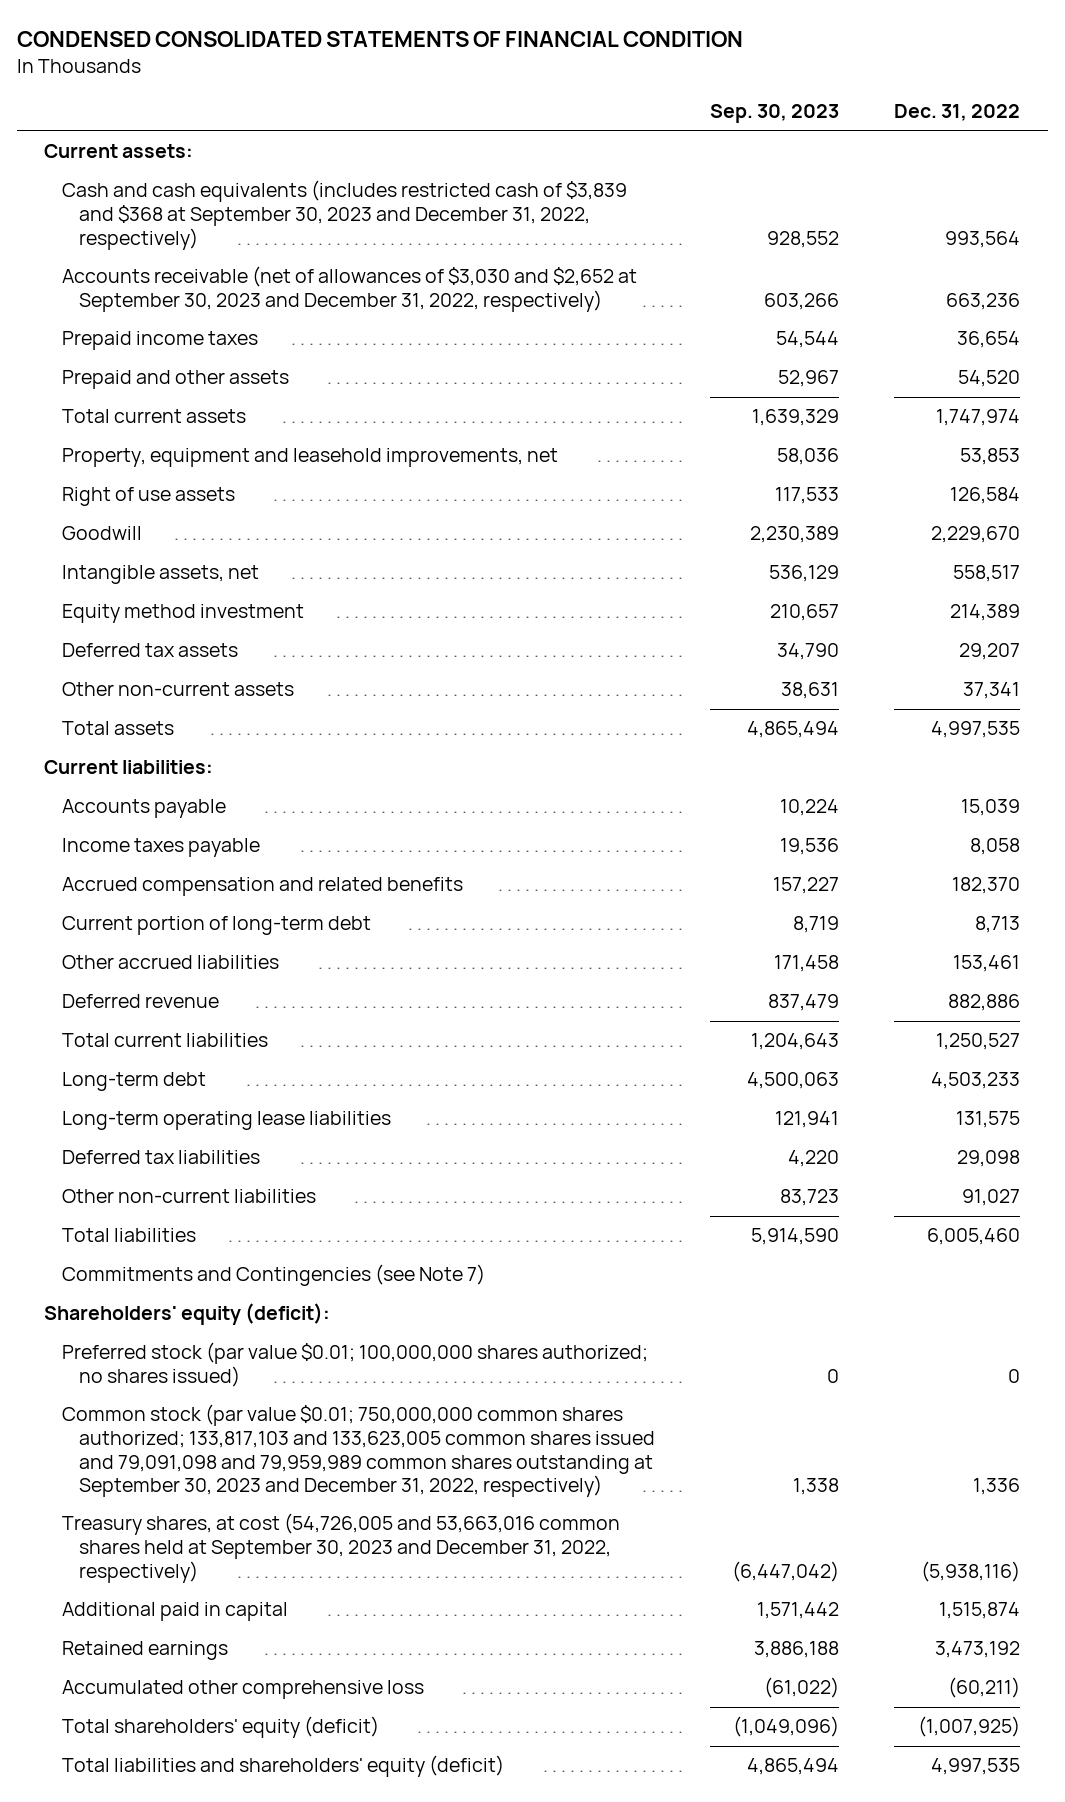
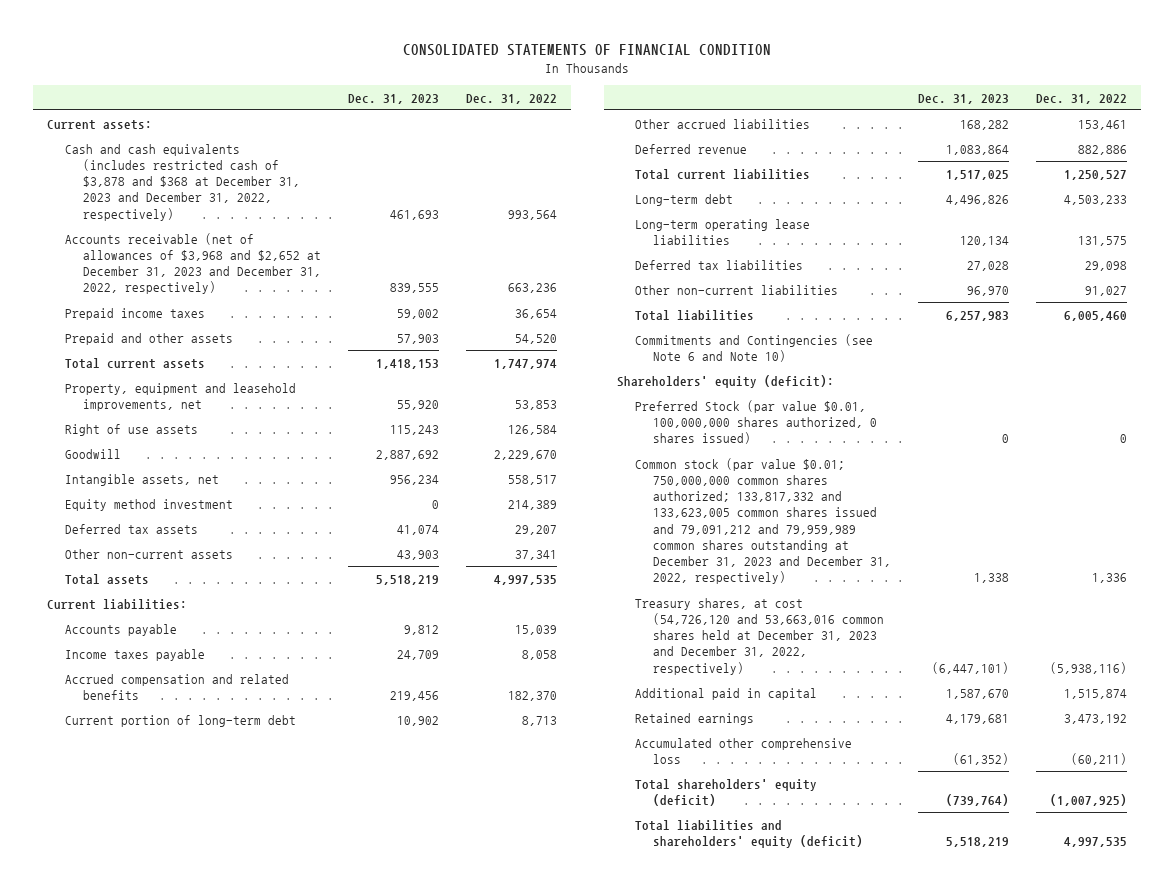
[16,30,743,47] CONDENSED CONSOLIDATED STATEMENTS OF FINANCIAL CONDITION -> [403,43,772,56] CONSOLIDATED STATEMENTS OF FINANCIAL CONDITION
[710,104,840,124] Sep. 30, 2023 -> none
none -> [347,93,439,104] Dec. 31, 2023
[61,180,627,250] Cash and cash equivalents (includes restricted cash of $3,839 and $368 at September 30, 2023 and December 31, 2022, respectively) -> [64,143,300,221] Cash and cash equivalents (includes restricted cash of $3,878 and $368 at December 31, 2023 and December 31, 2022, respectively)
[61,266,637,312] Accounts receivable (net of allowances of $3,030 and $2,652 at September 30, 2023 and December 31, 2022, respectively) -> [64,232,321,295] Accounts receivable (net of allowances of $3,968 and $2,652 at December 31, 2023 and December 31, 2022, respectively)
[61,1264,485,1287] Commitments and Contingencies (see Note 7) -> [634,333,873,362] Commitments and Contingencies (see Note 6 and Note 10)
[61,1342,648,1387] Preferred stock (par value $0.01; 100,000,000 shares authorized; no shares issued) -> [634,399,877,445] Preferred Stock (par value $0.01, 100,000,000 shares authorized, 0 shares issued)
[61,1404,656,1498] Common stock (par value $0.01; 750,000,000 common shares authorized; 133,817,103 and 133,623,005 common shares issued and 79,091,098 and 79,959,989 common shares outstanding at September 30, 2023 and December 31, 2022, respectively) -> [634,457,891,585] Common stock (par value $0.01; 750,000,000 common shares authorized; 133,817,332 and 133,623,005 common shares issued and 79,091,212 and 79,959,989 common shares outstanding at December 31, 2023 and December 31, 2022, respectively)
[61,1513,620,1583] Treasury shares, at cost (54,726,005 and 53,663,016 common shares held at September 30, 2023 and December 31, 2022, respectively) -> [634,597,884,675] Treasury shares, at cost (54,726,120 and 53,663,016 common shares held at December 31, 2023 and December 31, 2022, respectively)

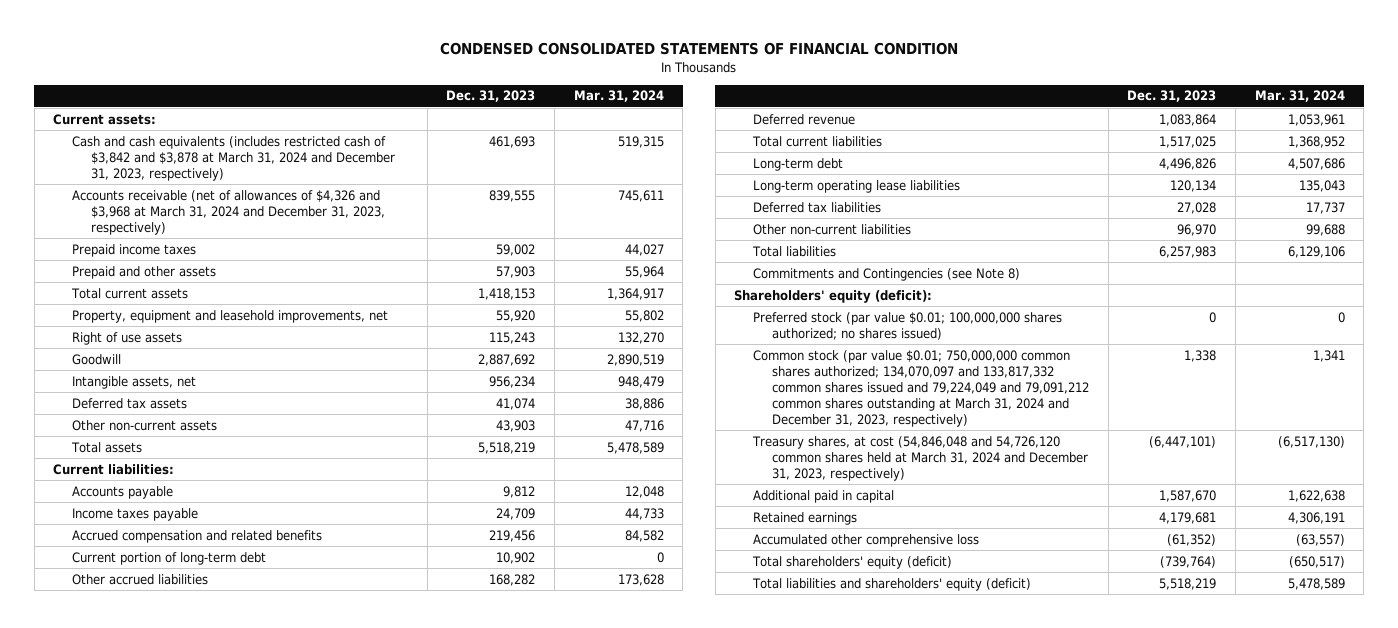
[403,43,772,56] CONSOLIDATED STATEMENTS OF FINANCIAL CONDITION -> [439,42,958,56] CONDENSED CONSOLIDATED STATEMENTS OF FINANCIAL CONDITION
[465,93,557,104] Dec. 31, 2022 -> none
none -> [573,90,664,103] Mar. 31, 2024
[64,143,300,221] Cash and cash equivalents (includes restricted cash of $3,878 and $368 at December 31, 2023 and December 31, 2022, respectively) -> [72,135,396,181] Cash and cash equivalents (includes restricted cash of $3,842 and $3,878 at March 31, 2024 and December 31, 2023, respectively)
[64,232,321,295] Accounts receivable (net of allowances of $3,968 and $2,652 at December 31, 2023 and December 31, 2022, respectively) -> [72,189,386,235] Accounts receivable (net of allowances of $4,326 and $3,968 at March 31, 2024 and December 31, 2023, respectively)
[64,498,233,511] Equity method investment -> none
[634,333,873,362] Commitments and Contingencies (see Note 6 and Note 10) -> [753,267,1021,281] Commitments and Contingencies (see Note 8)
[634,399,877,445] Preferred Stock (par value $0.01, 100,000,000 shares authorized, 0 shares issued) -> [753,311,1063,340] Preferred stock (par value $0.01; 100,000,000 shares authorized; no shares issued)
[634,457,891,585] Common stock (par value $0.01; 750,000,000 common shares authorized; 133,817,332 and 133,623,005 common shares issued and 79,091,212 and 79,959,989 common shares outstanding at December 31, 2023 and December 31, 2022, respectively) -> [753,349,1090,427] Common stock (par value $0.01; 750,000,000 common shares authorized; 134,070,097 and 133,817,332 common shares issued and 79,224,049 and 79,091,212 common shares outstanding at March 31, 2024 and December 31, 2023, respectively)
[634,597,884,675] Treasury shares, at cost (54,726,120 and 53,663,016 common shares held at December 31, 2023 and December 31, 2022, respectively) -> [752,435,1089,481] Treasury shares, at cost (54,846,048 and 54,726,120 common shares held at March 31, 2024 and December 31, 2023, respectively)

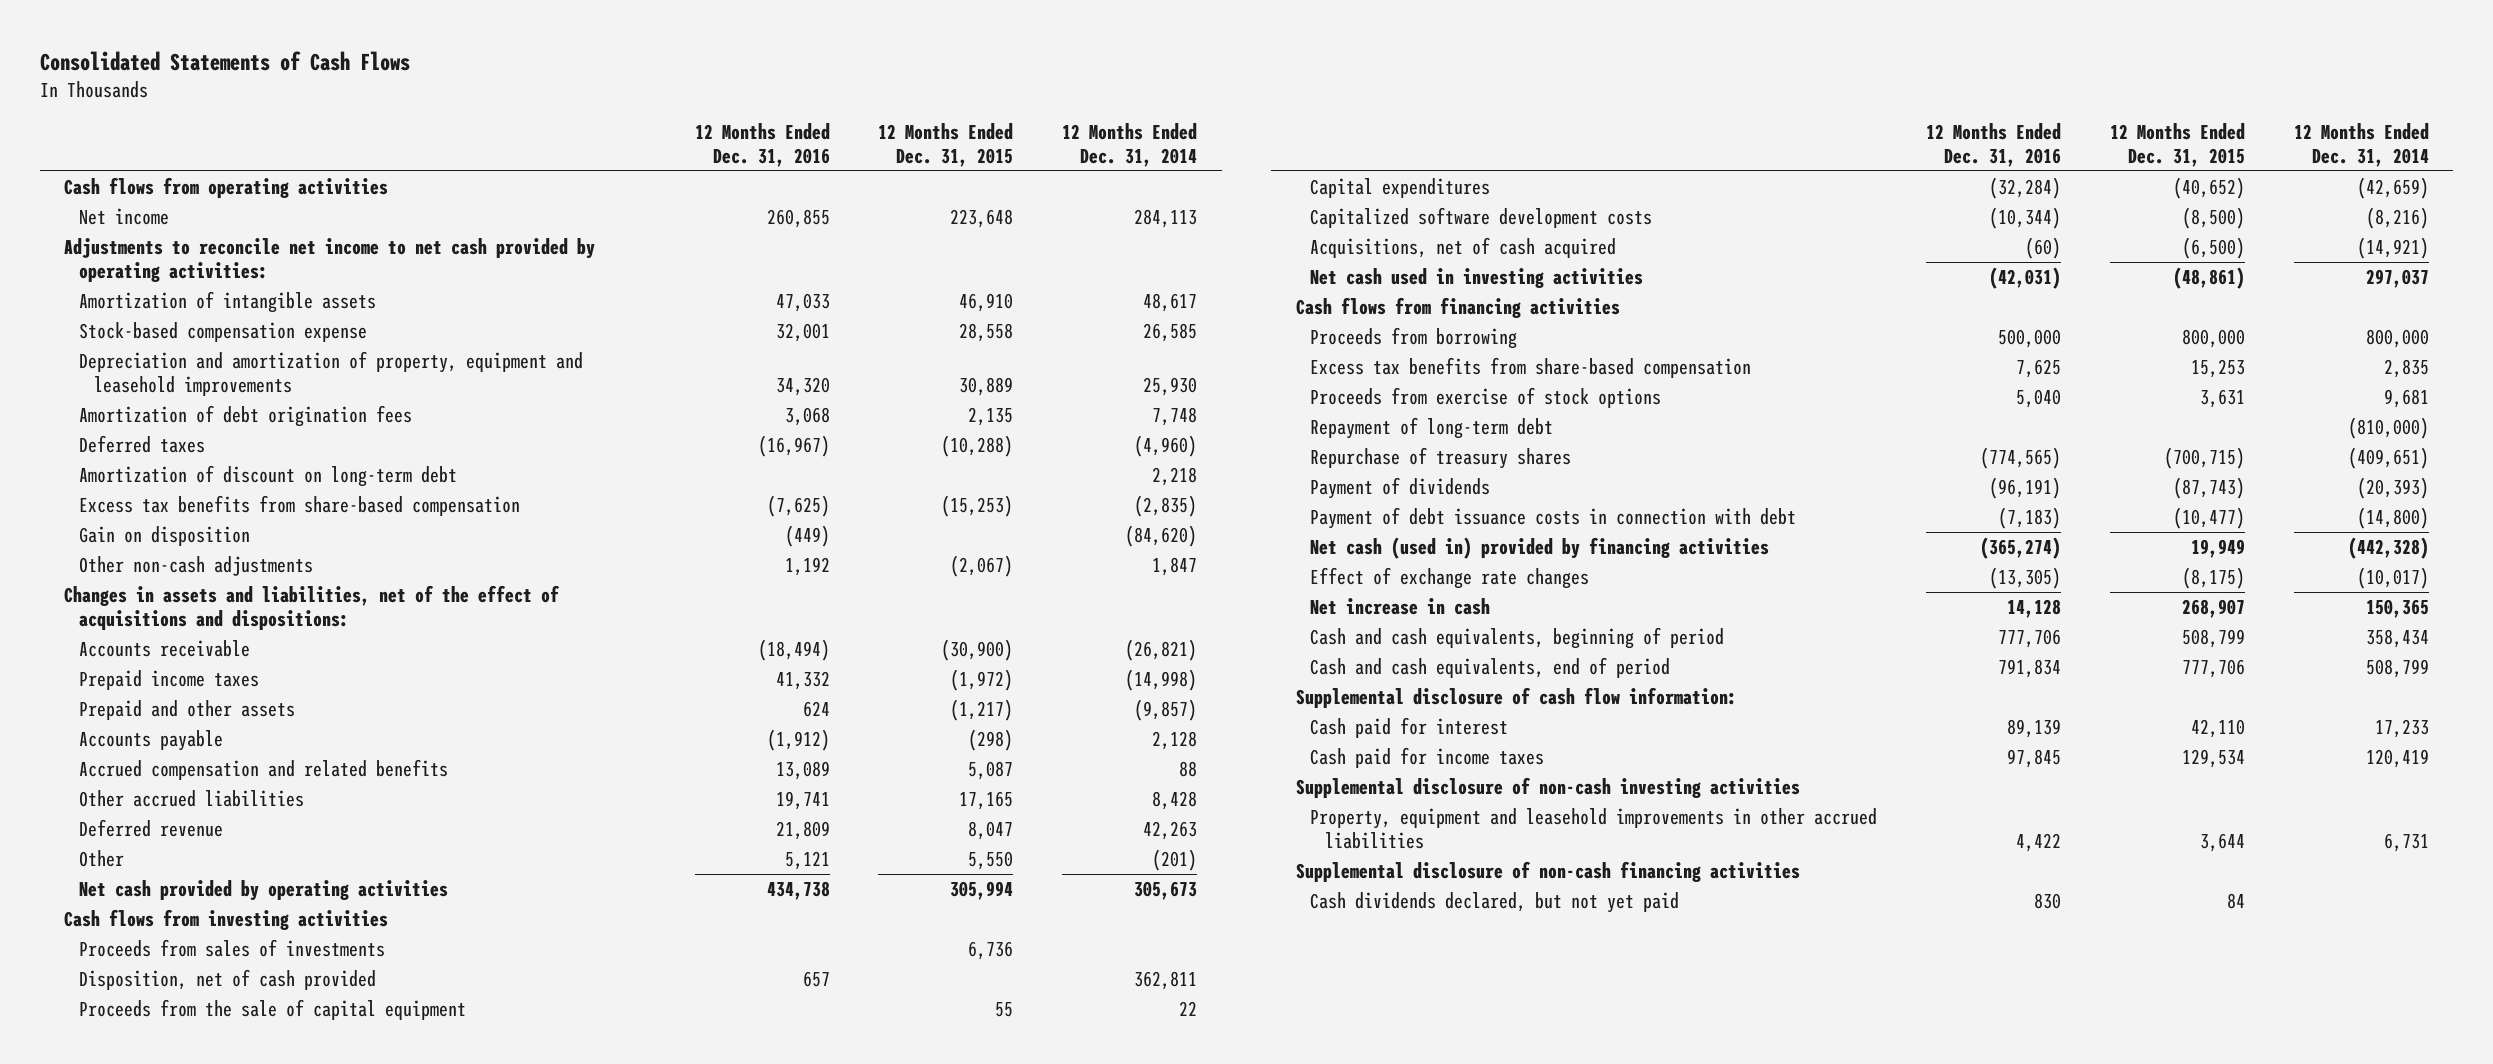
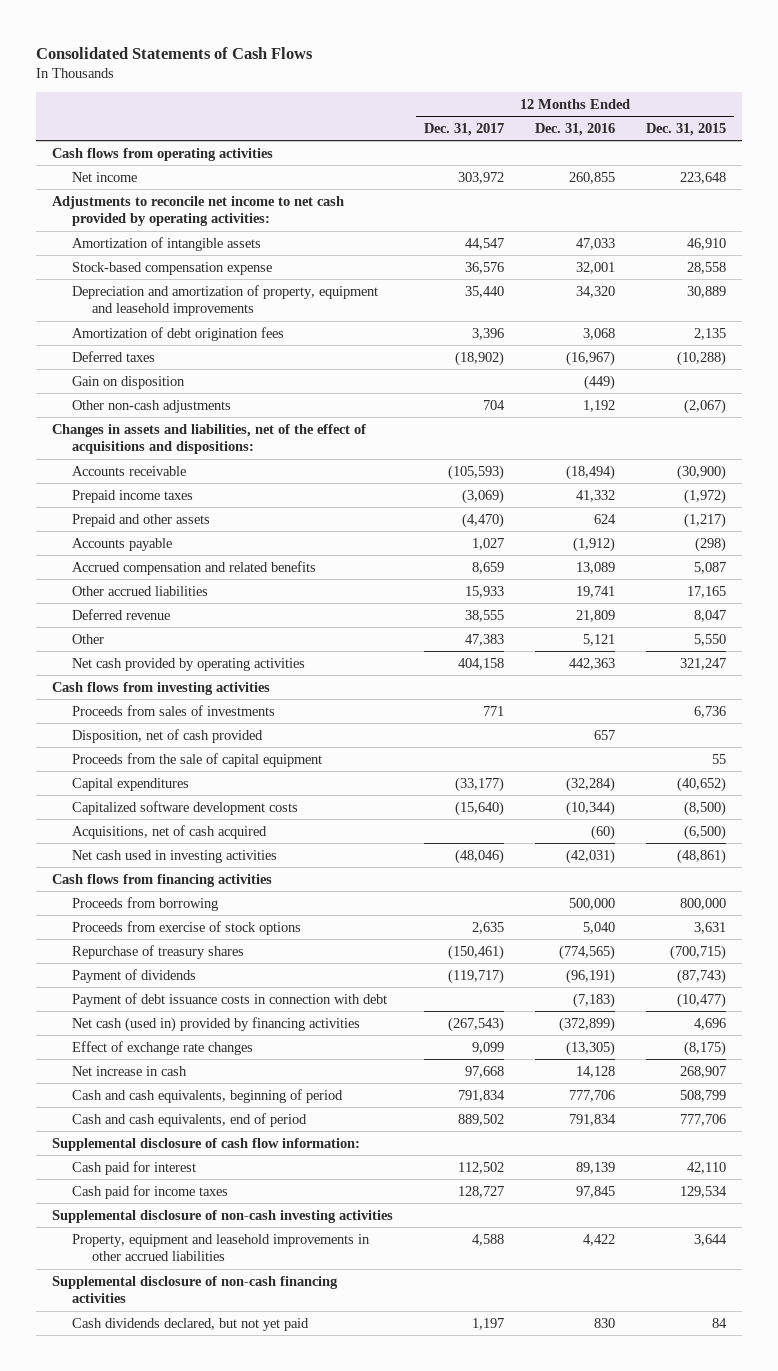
[1062,122,1198,167] 12 Months Ended Dec. 31, 2014 -> none
none -> [423,122,504,136] Dec. 31, 2017
[78,464,457,487] Amortization of discount on long-term debt -> none
[78,494,520,516] Excess tax benefits from share-based compensation -> none
[766,880,830,900] 434,738 -> [569,657,616,670] 442,363
[950,880,1014,900] 305,994 -> [680,657,727,670] 321,247
[1310,356,1752,378] Excess tax benefits from share-based compensation -> none
[1310,416,1554,439] Repayment of long-term debt -> none
[1980,536,2062,559] (365,274) -> [559,1016,616,1032] (372,899)
[2191,538,2246,558] 19,949 -> [694,1017,727,1030] 4,696

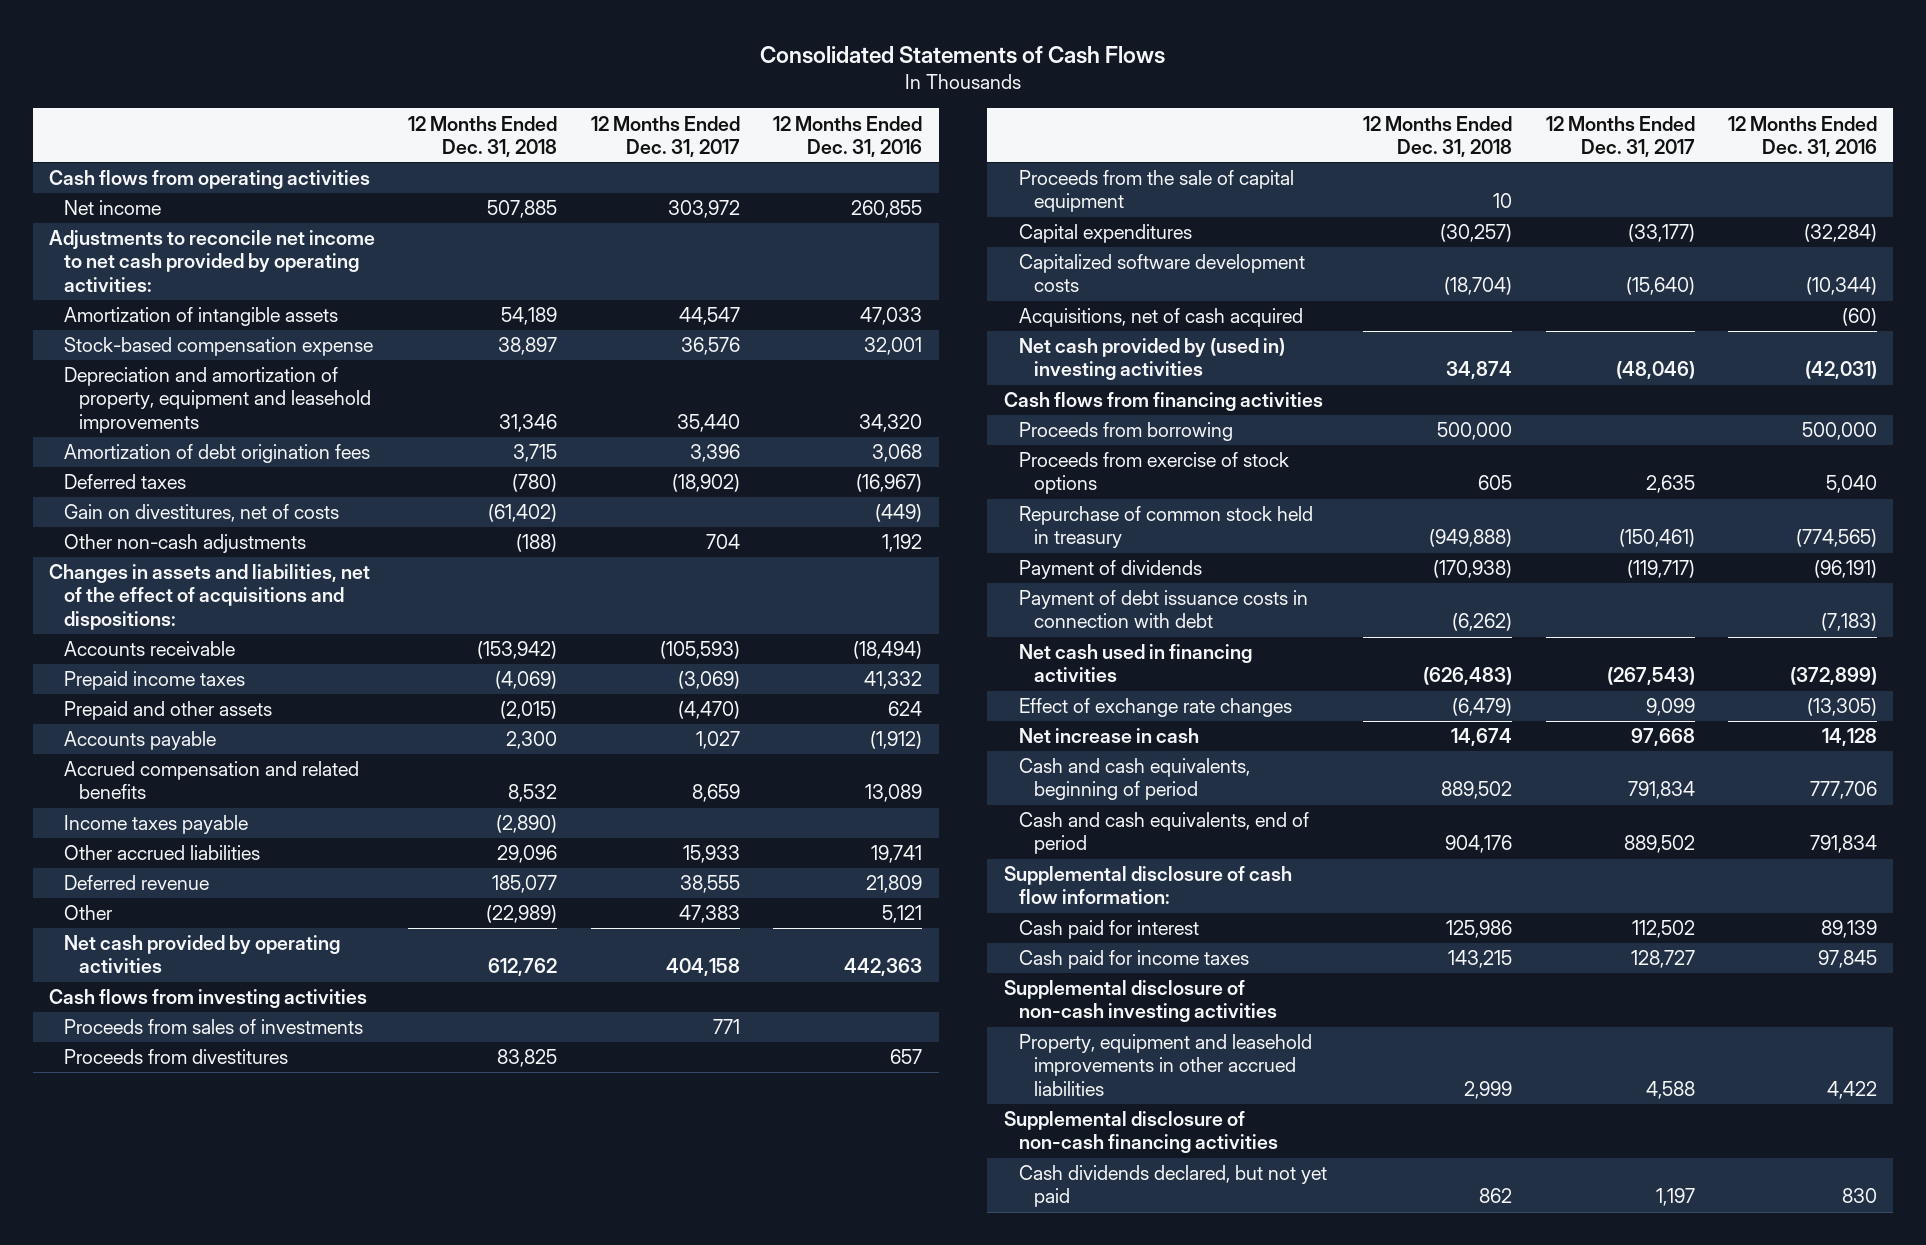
[646,122,727,136] Dec. 31, 2015 -> none
none -> [408,115,558,157] 12 Months Ended Dec. 31, 2018
[72,375,186,389] Gain on disposition -> [64,504,340,523] Gain on divestitures, net of costs
none -> [64,815,249,835] Income taxes payable
[72,728,264,743] Disposition, net of cash provided -> [64,1049,289,1065] Proceeds from divestitures
[72,849,278,863] Net cash used in investing activities -> [1019,338,1286,381] Net cash provided by (used in) investing activities
[72,944,245,959] Repurchase of treasury shares -> [1019,506,1314,549] Repurchase of common stock held in treasury
[72,1016,361,1032] Net cash (used in) provided by financing activities -> [1019,644,1253,683] Net cash used in financing activities

